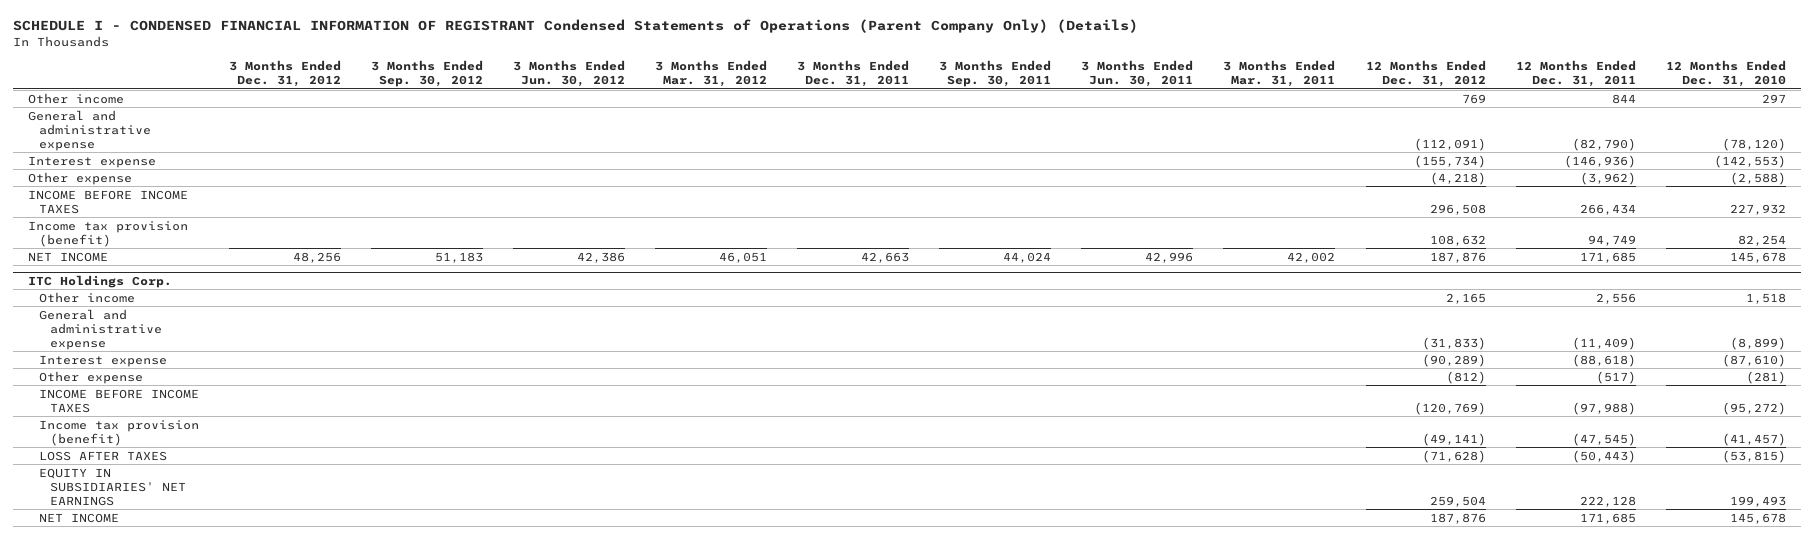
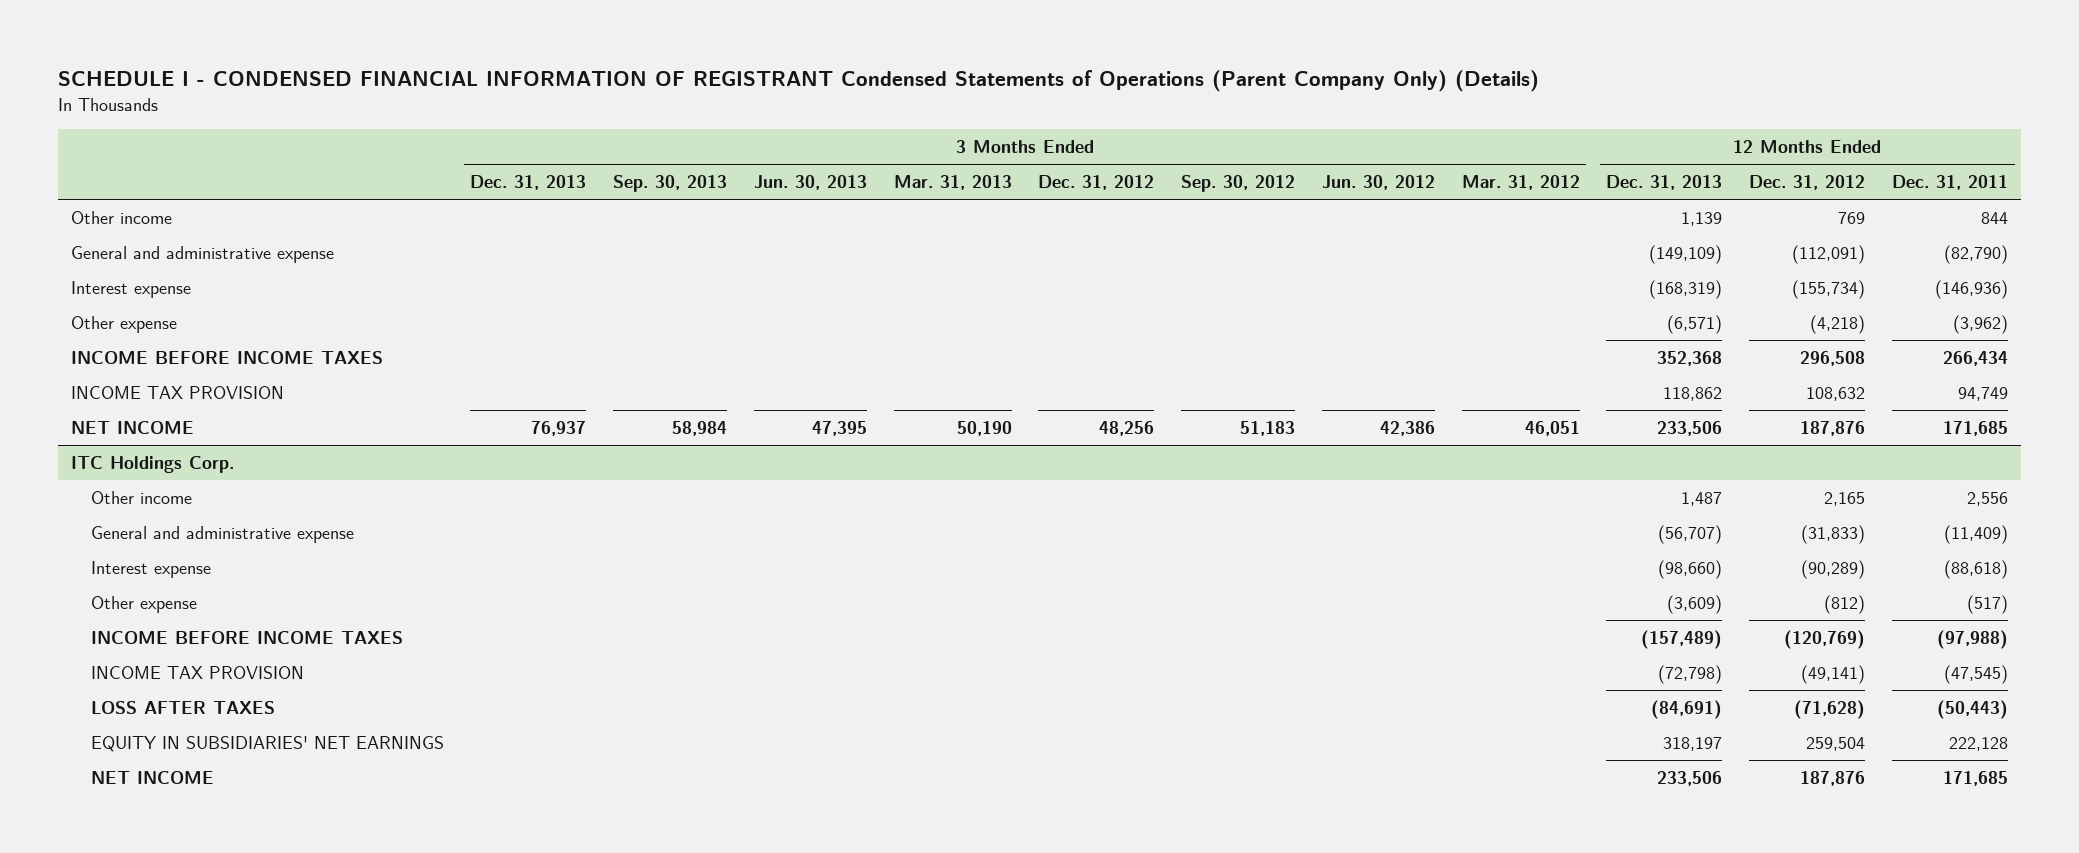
[797,60,910,88] 3 Months Ended Dec. 31, 2011 -> none
[939,60,1052,88] 3 Months Ended Sep. 30, 2011 -> none
[1081,60,1194,88] 3 Months Ended Jun. 30, 2011 -> none
[1223,60,1336,88] 3 Months Ended Mar. 31, 2011 -> none
[1665,60,1786,88] 12 Months Ended Dec. 31, 2010 -> none
none -> [470,175,587,191] Dec. 31, 2013
none -> [613,175,728,193] Sep. 30, 2013
none -> [753,175,867,191] Jun. 30, 2013
none -> [893,175,1012,191] Mar. 31, 2013
none -> [1606,175,1723,191] Dec. 31, 2013
[27,220,188,247] Income tax provision (benefit) -> [71,385,285,399] INCOME TAX PROVISION
[38,419,199,446] Income tax provision (benefit) -> [90,665,304,679] INCOME TAX PROVISION

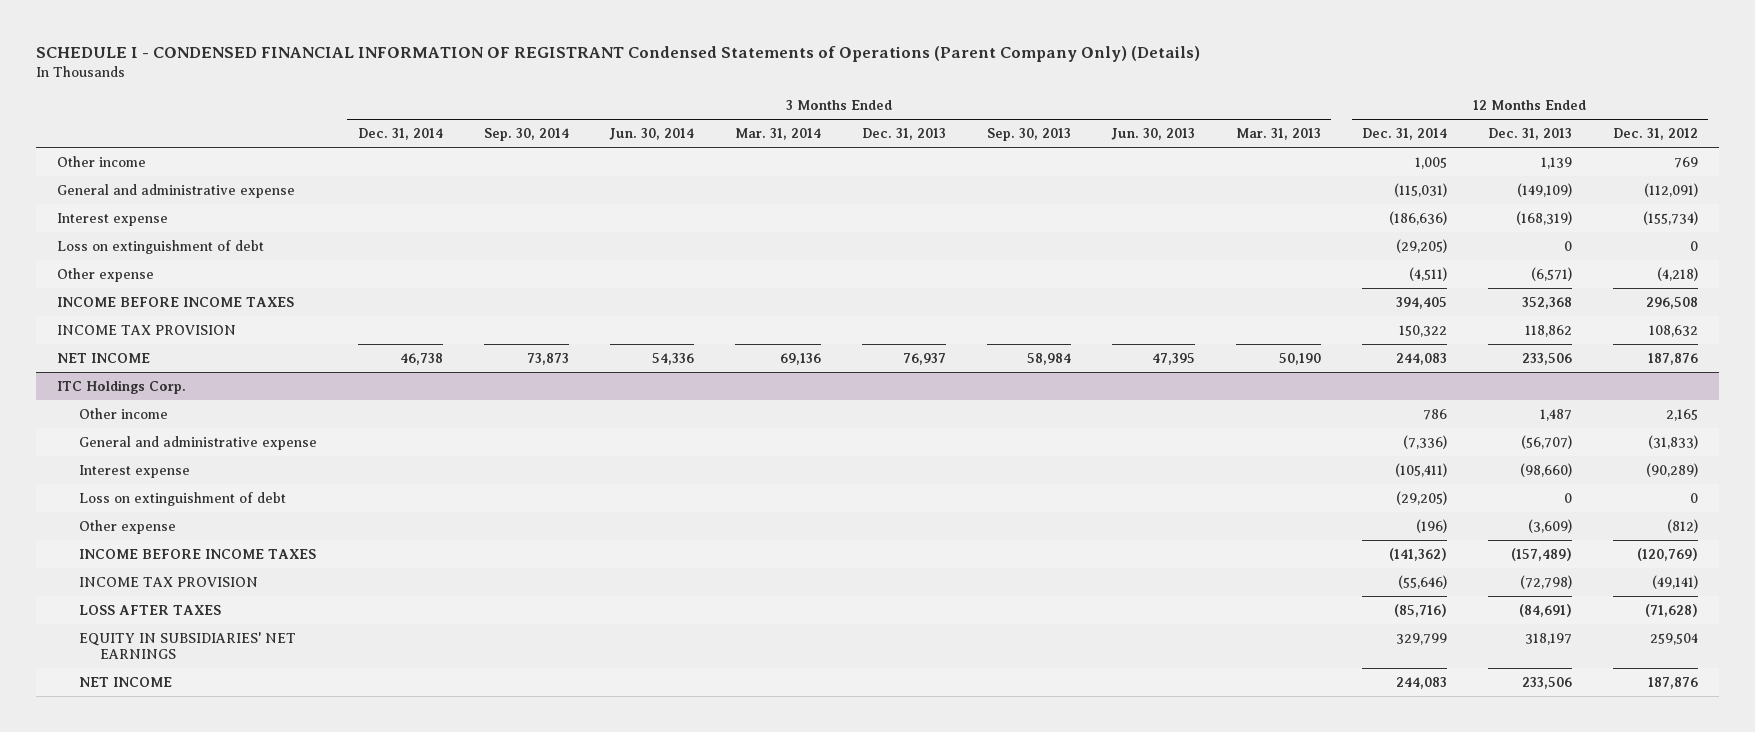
[1038,175,1155,191] Dec. 31, 2012 -> none
[1181,175,1296,193] Sep. 30, 2012 -> none
[1321,175,1435,191] Jun. 30, 2012 -> none
[1461,175,1580,191] Mar. 31, 2012 -> none
[1891,175,2008,191] Dec. 31, 2011 -> none
none -> [357,128,443,141] Dec. 31, 2014
none -> [483,128,569,142] Sep. 30, 2014
none -> [608,128,694,141] Jun. 30, 2014
none -> [734,128,821,141] Mar. 31, 2014
none -> [1361,128,1447,141] Dec. 31, 2014
none -> [56,239,264,254] Loss on extinguishment of debt
none -> [78,491,286,506] Loss on extinguishment of debt

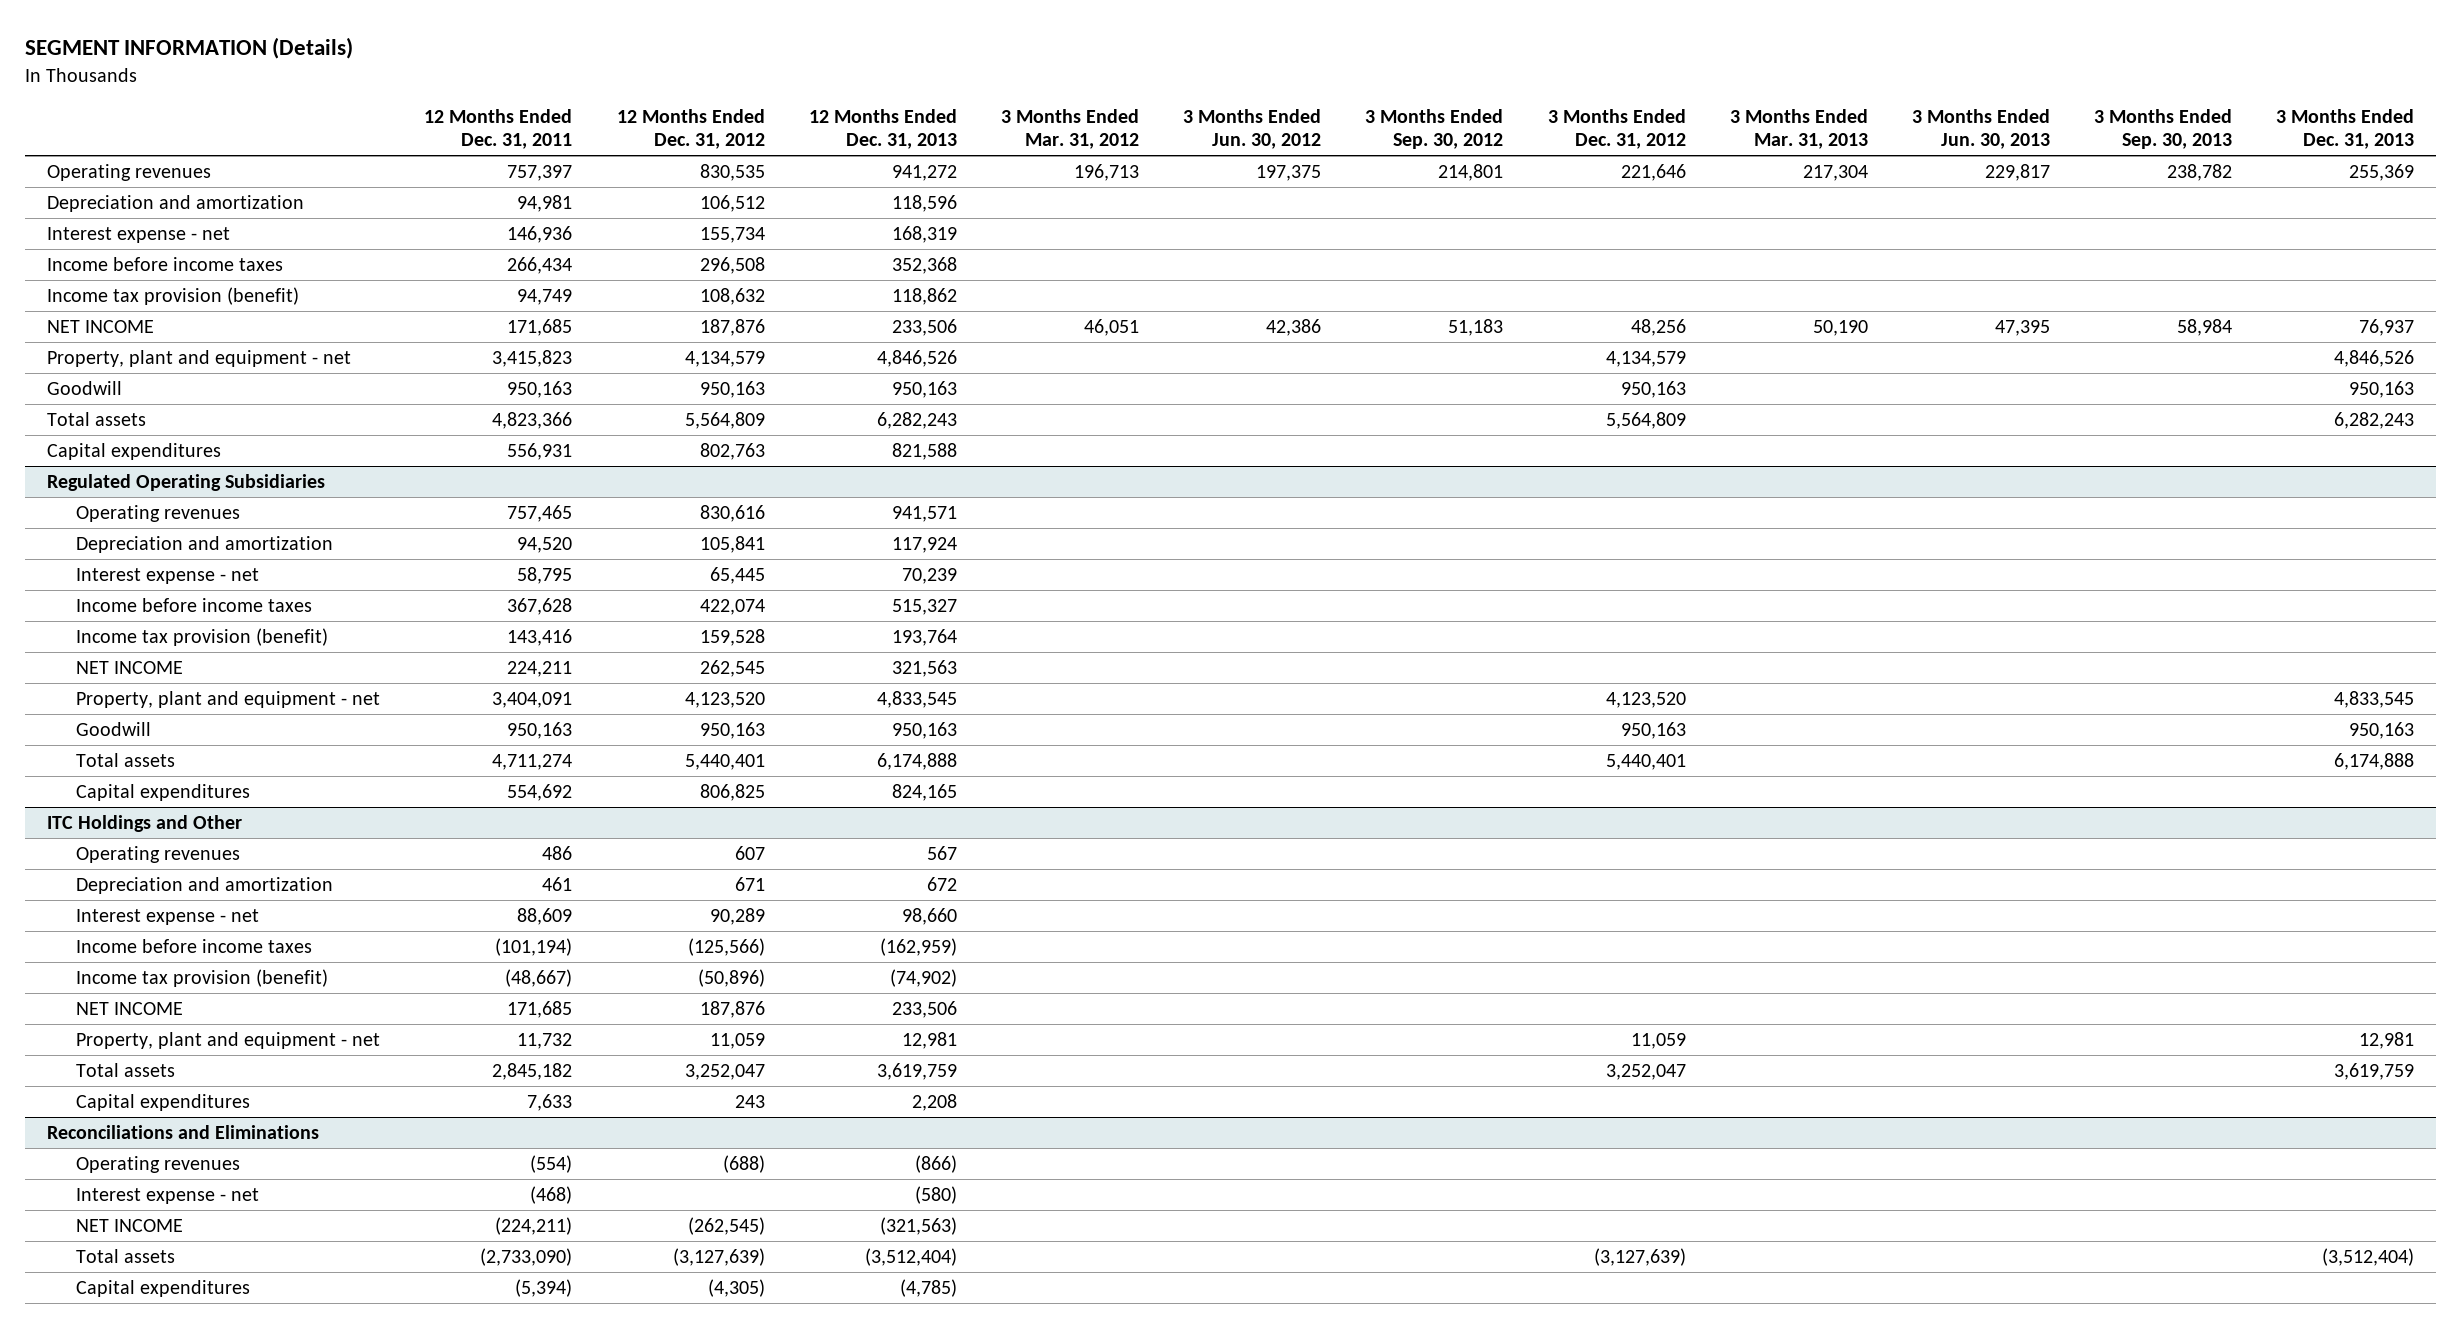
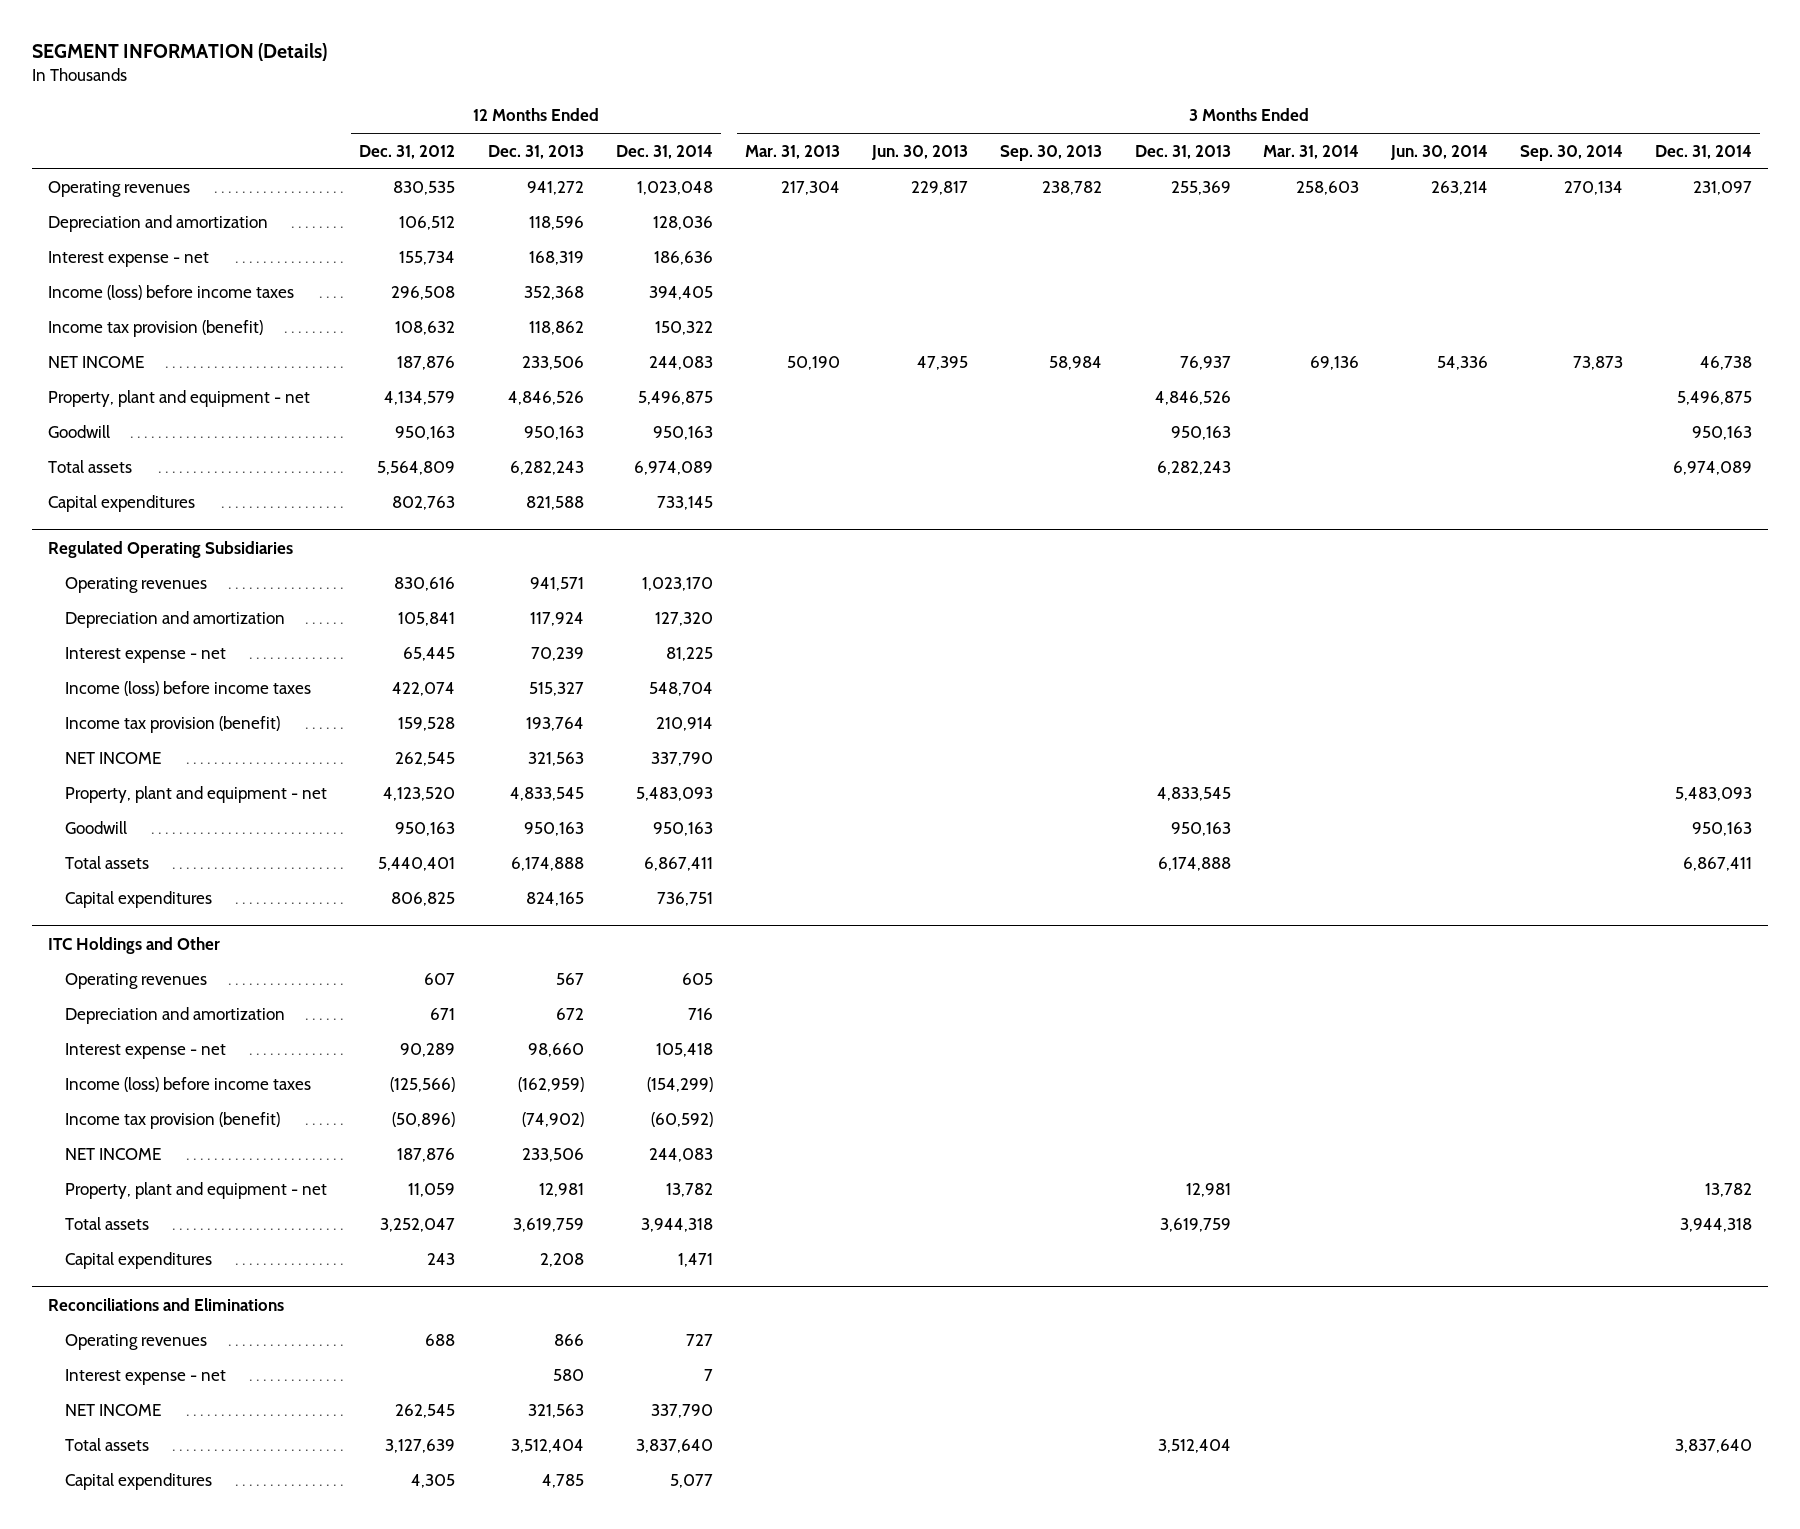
[424,108,573,149] 12 Months Ended Dec. 31, 2011 -> none
[1001,108,1140,149] 3 Months Ended Mar. 31, 2012 -> none
[1183,108,1322,149] 3 Months Ended Jun. 30, 2012 -> none
[1365,108,1504,149] 3 Months Ended Sep. 30, 2012 -> none
[1547,108,1686,149] 3 Months Ended Dec. 31, 2012 -> none
none -> [615,144,713,159] Dec. 31, 2014
none -> [1262,144,1359,159] Mar. 31, 2014
none -> [1389,144,1488,160] Jun. 30, 2014
none -> [1520,144,1624,161] Sep. 30, 2014
none -> [1655,144,1753,159] Dec. 31, 2014
[47,256,284,271] Income before income taxes -> [47,284,294,300] Income (loss) before income taxes
[76,597,313,612] Income before income taxes -> [65,680,312,696] Income (loss) before income taxes
[76,938,313,953] Income before income taxes -> [65,1076,312,1092] Income (loss) before income taxes
[722,1154,765,1173] (688) -> [425,1333,456,1346] 688
[914,1154,957,1173] (866) -> [553,1333,584,1346] 866
[914,1185,957,1204] (580) -> [552,1368,584,1381] 580
[687,1216,765,1235] (262,545) -> [395,1403,456,1418] 262,545
[879,1216,957,1235] (321,563) -> [527,1403,584,1418] 321,563
[672,1247,765,1266] (3,127,639) -> [385,1438,456,1453] 3,127,639
[864,1247,957,1266] (3,512,404) -> [510,1438,584,1453] 3,512,404
[2322,1247,2415,1266] (3,512,404) -> [1157,1438,1231,1453] 3,512,404
[707,1278,765,1297] (4,305) -> [411,1473,456,1488] 4,305
[899,1278,957,1297] (4,785) -> [541,1473,584,1488] 4,785

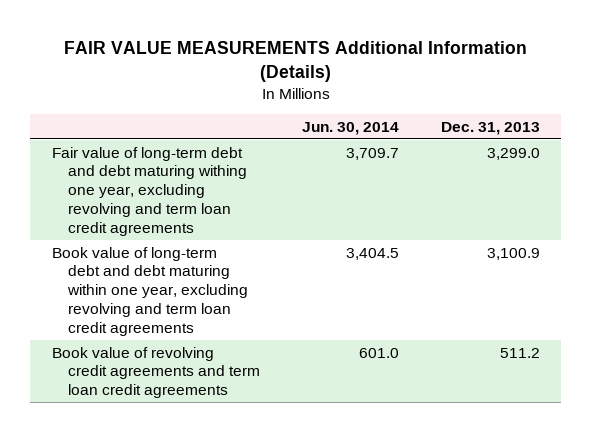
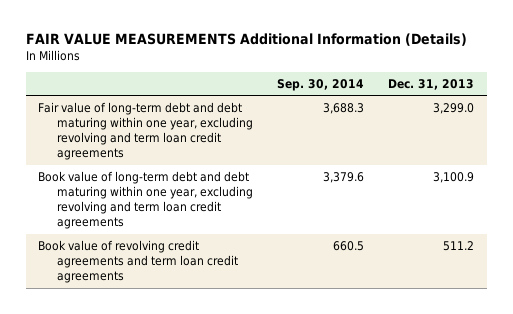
[301,121,399,135] Jun. 30, 2014 -> none
none -> [277,78,365,91] Sep. 30, 2014
[51,146,247,236] Fair value of long-term debt and debt maturing withing one year, excluding revolving and term loan credit agreements -> [38,101,253,161] Fair value of long-term debt and debt maturing within one year, excluding revolving and term loan credit agreements

